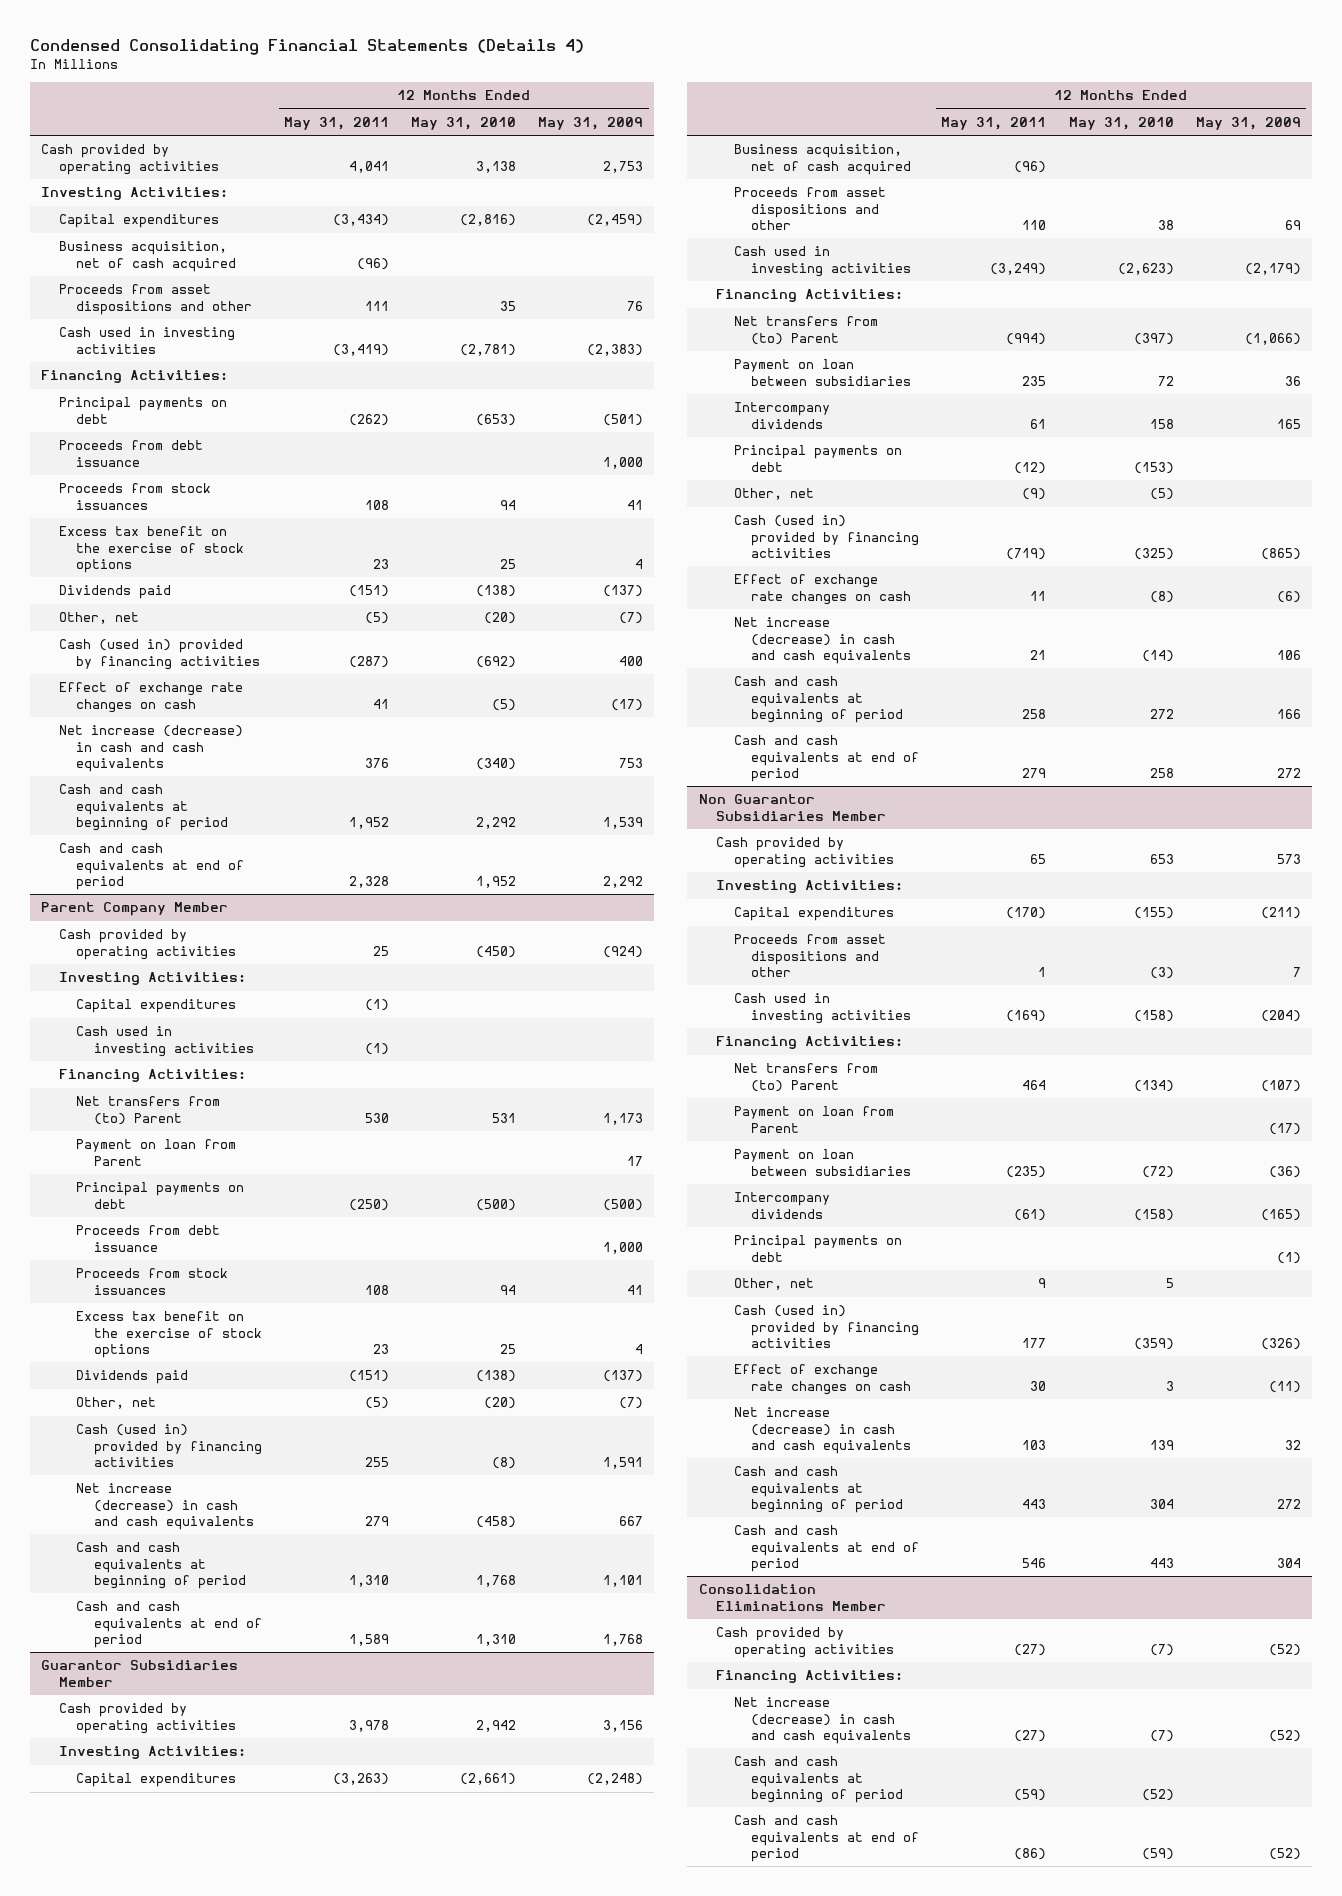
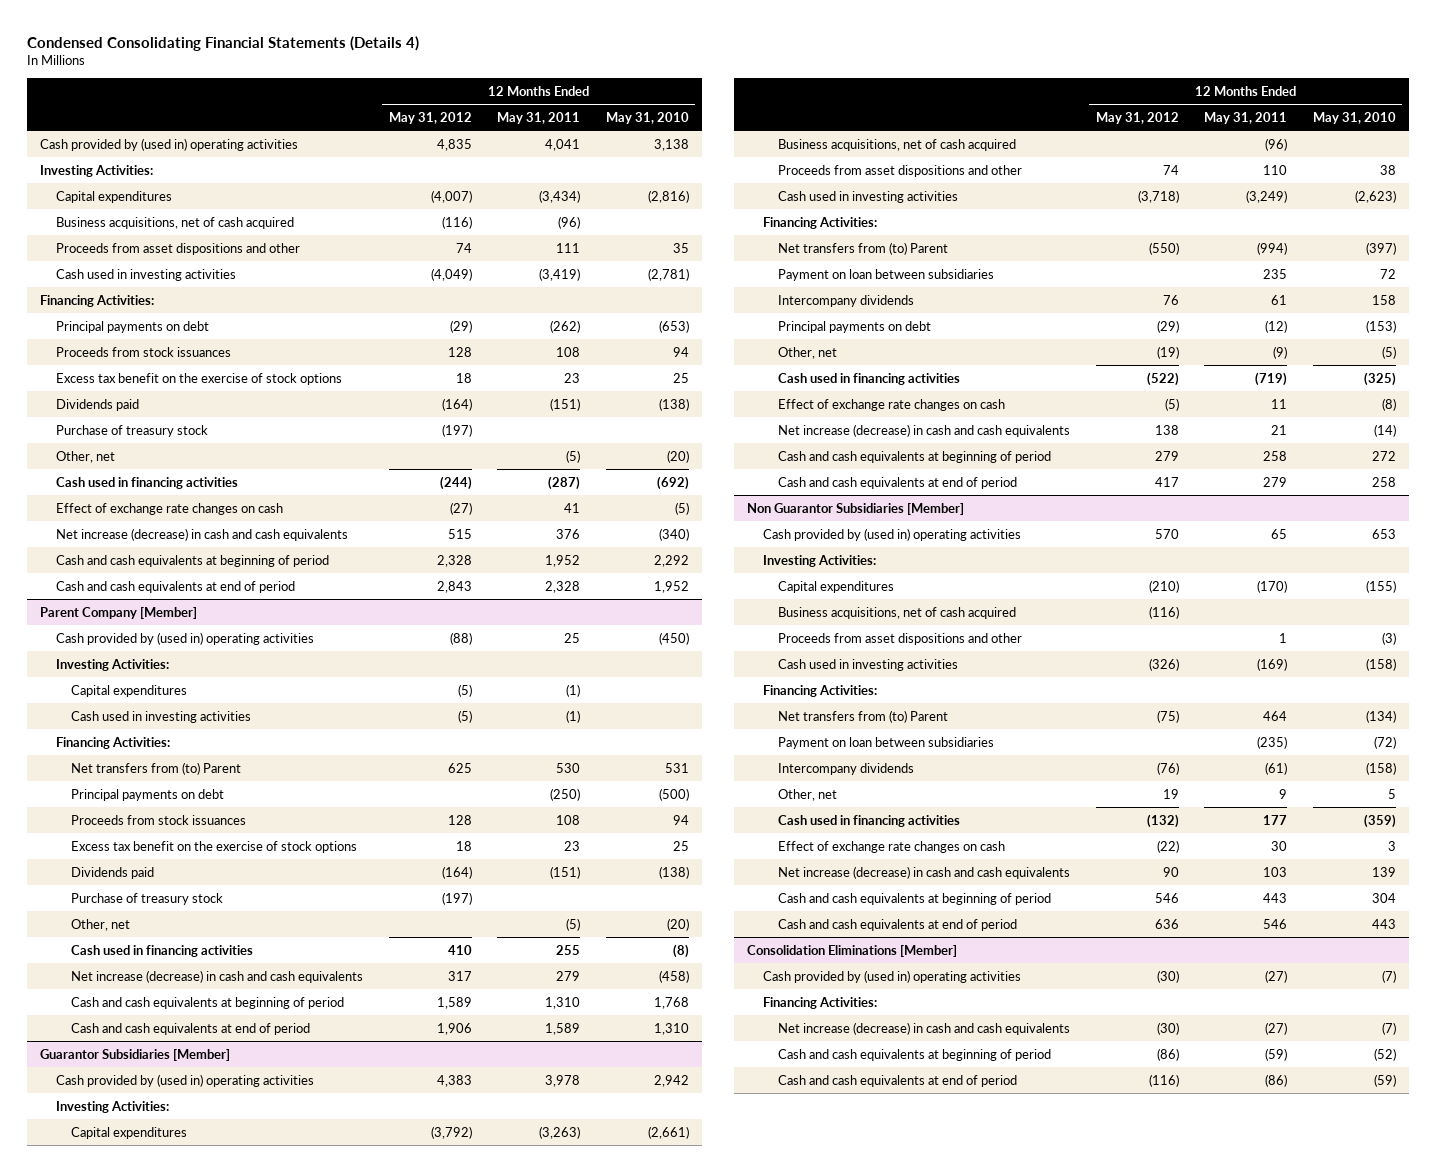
[538,116,644,130] May 31, 2009 -> none
none -> [388,111,472,124] May 31, 2012
[41,144,219,175] Cash provided by operating activities -> [40,137,299,151] Cash provided by (used in) operating activities
[58,241,237,272] Business acquisition, net of cash acquired -> [55,216,294,229] Business acquisitions, net of cash acquired
[58,440,203,467] Proceeds from debt issuance -> none
none -> [55,424,208,437] Purchase of treasury stock
[58,639,261,670] Cash (used in) provided by financing activities -> [55,476,238,489] Cash used in financing activities
[41,902,229,917] Parent Company Member -> [40,606,198,619] Parent Company [Member]
[58,929,237,960] Cash provided by operating activities -> [55,631,314,645] Cash provided by (used in) operating activities
[76,1139,237,1166] Payment on loan from Parent -> none
[76,1225,221,1252] Proceeds from debt issuance -> none
none -> [70,892,223,905] Purchase of treasury stock
[76,1424,262,1467] Cash (used in) provided by financing activities -> [70,944,253,957] Cash used in financing activities
[41,1660,239,1687] Guarantor Subsidiaries Member -> [40,1048,231,1061] Guarantor Subsidiaries [Member]
[58,1703,237,1734] Cash provided by operating activities -> [55,1073,314,1087] Cash provided by (used in) operating activities
[733,144,912,175] Business acquisition, net of cash acquired -> [777,138,1016,151] Business acquisitions, net of cash acquired
[733,515,920,558] Cash (used in) provided by financing activities -> [777,372,960,385] Cash used in financing activities
[698,794,887,821] Non Guarantor Subsidiaries Member -> [747,502,965,515] Non Guarantor Subsidiaries [Member]
[716,837,894,868] Cash provided by operating activities -> [762,527,1021,541] Cash provided by (used in) operating activities
none -> [777,606,1016,619] Business acquisitions, net of cash acquired
[733,1106,894,1133] Payment on loan from Parent -> none
[733,1235,902,1262] Principal payments on debt -> none
[733,1305,920,1348] Cash (used in) provided by financing activities -> [777,814,960,827] Cash used in financing activities
[698,1584,887,1611] Consolidation Eliminations Member -> [747,944,958,957] Consolidation Eliminations [Member]
[716,1627,894,1658] Cash provided by operating activities -> [762,969,1021,983] Cash provided by (used in) operating activities

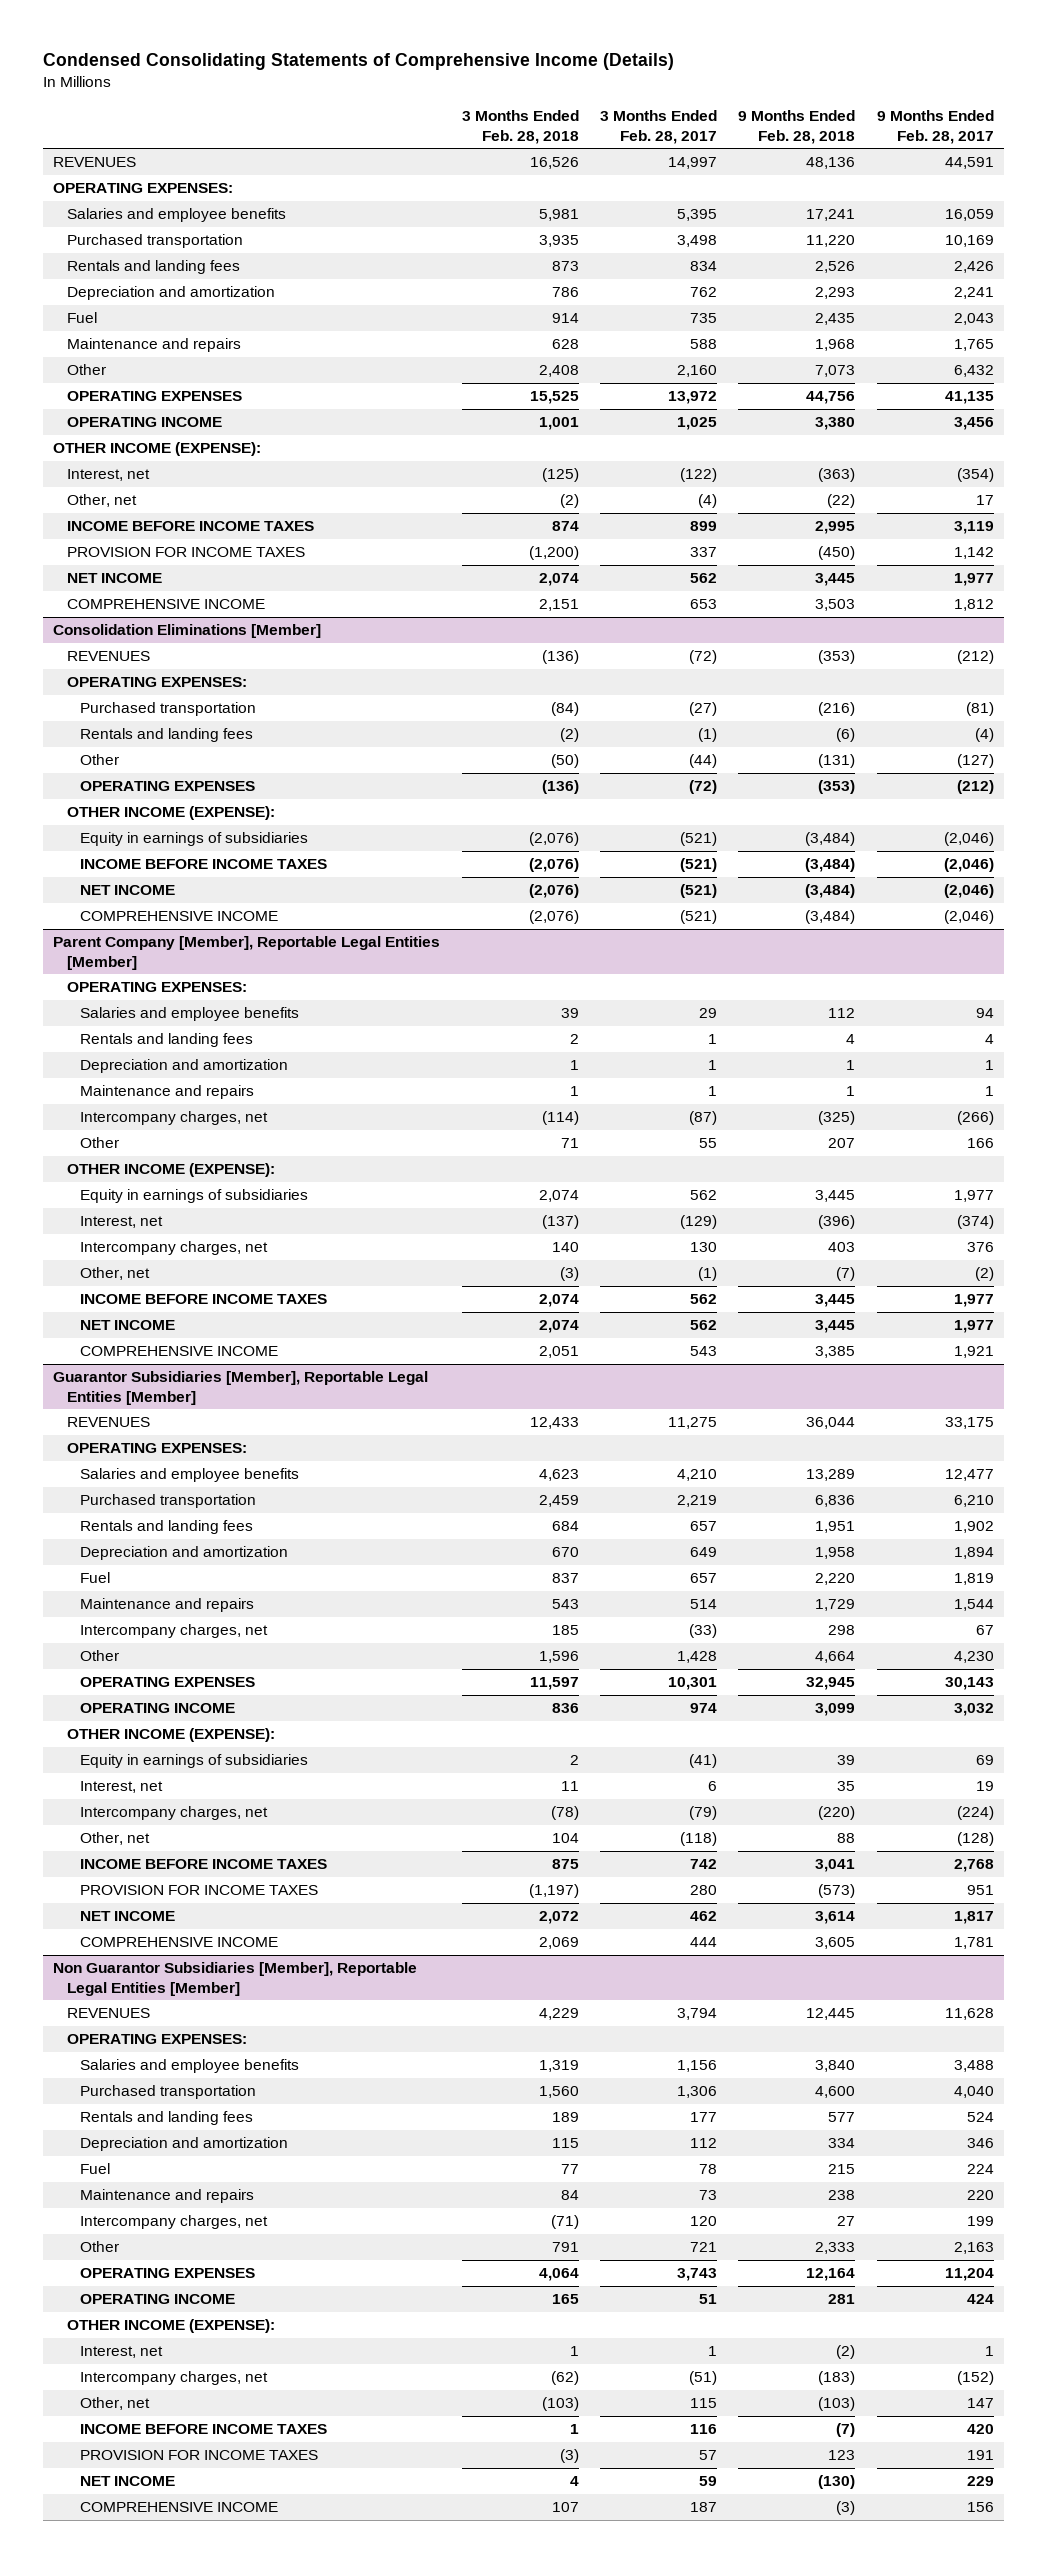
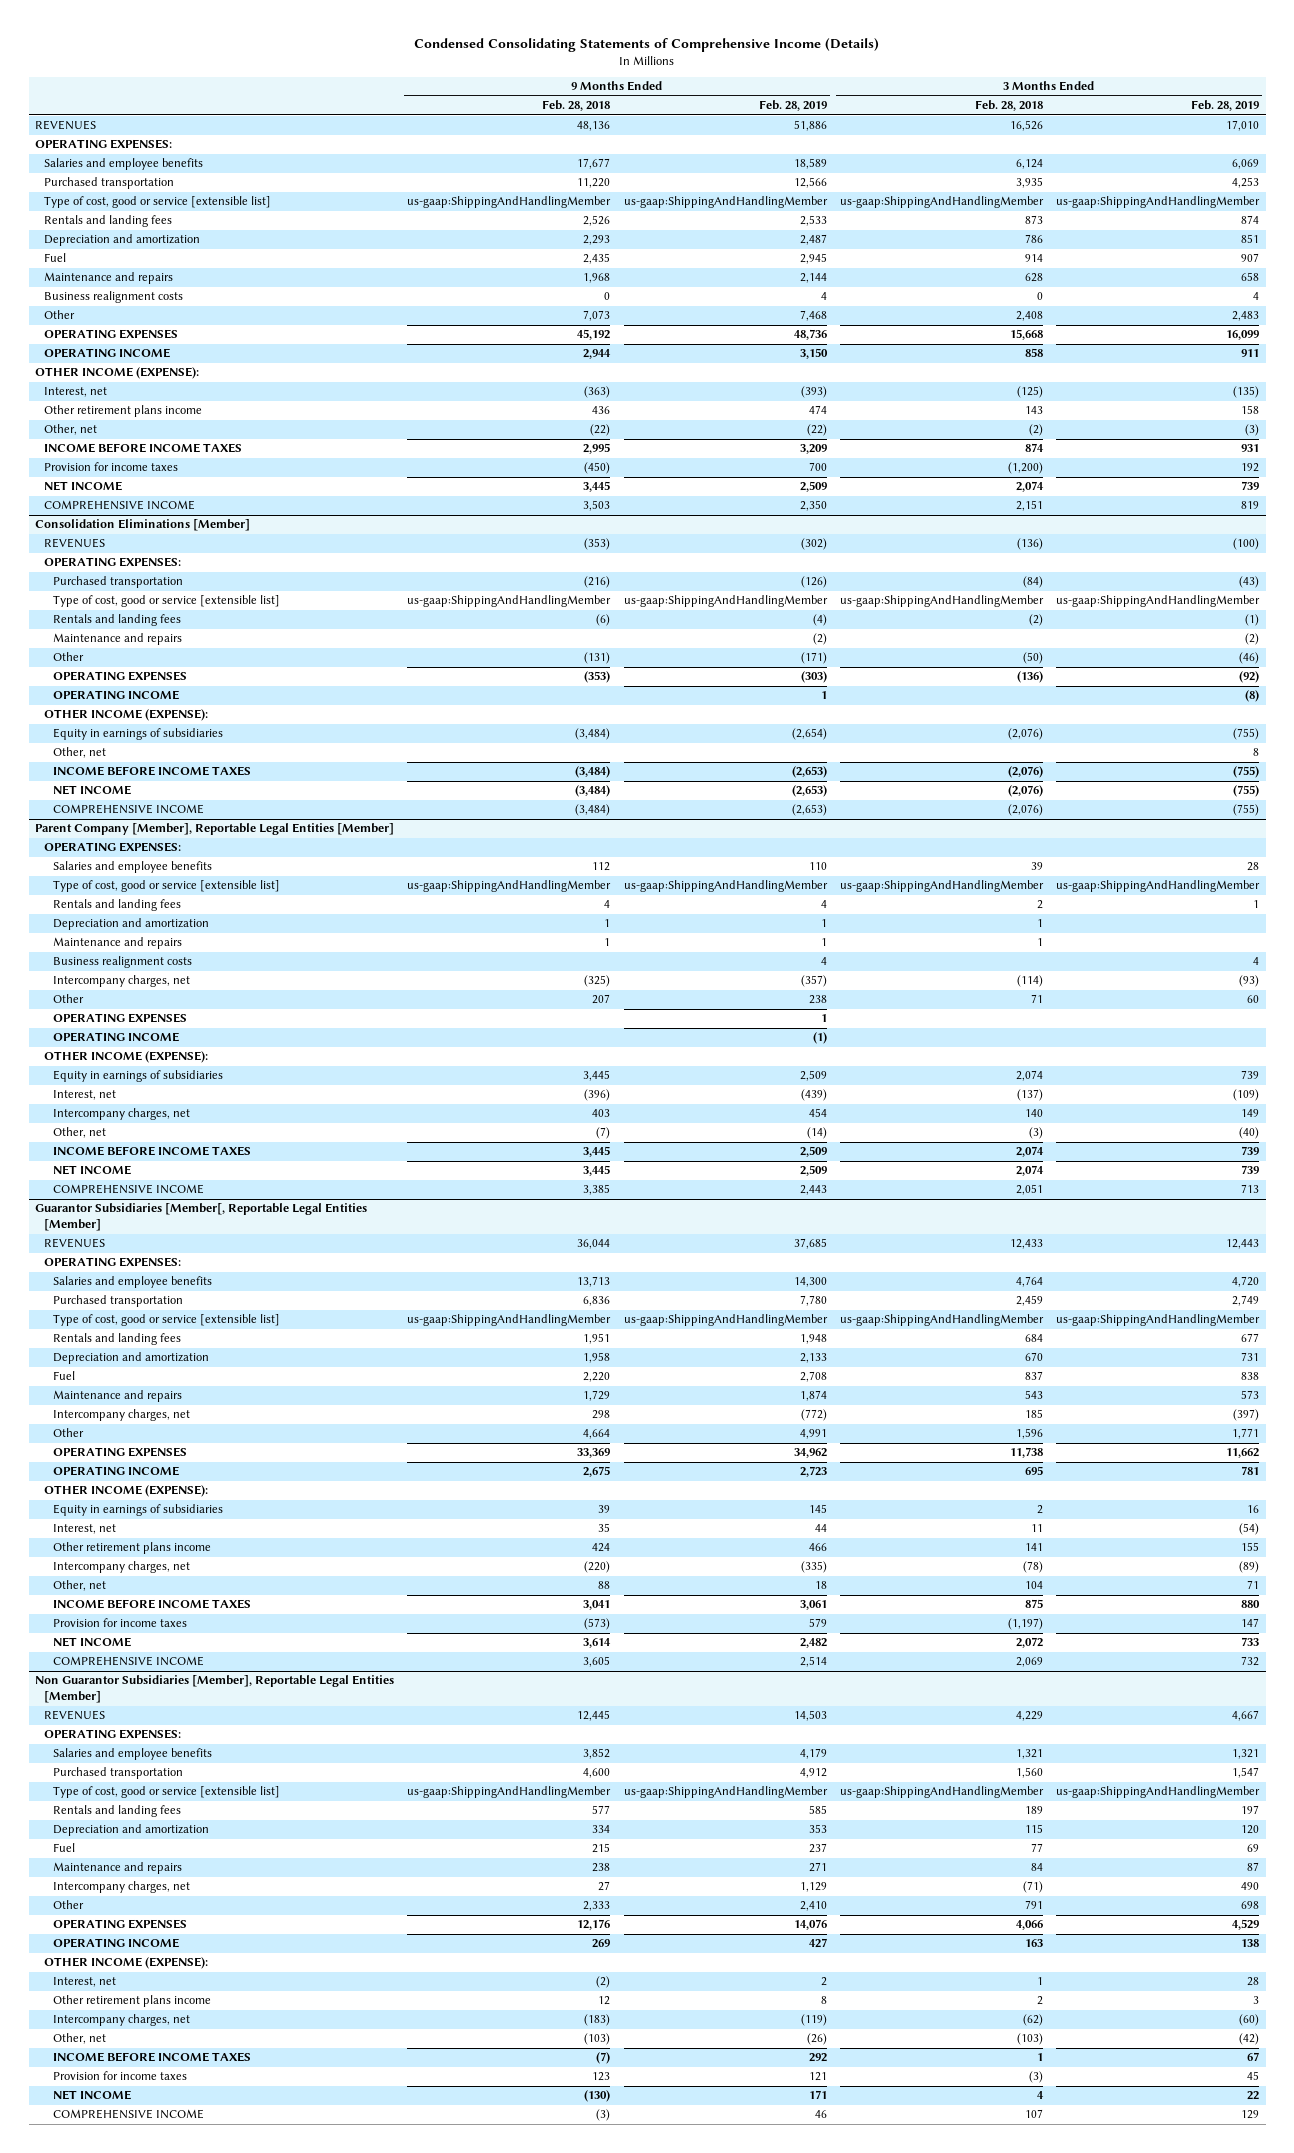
[599,109,717,144] 3 Months Ended Feb. 28, 2017 -> none
[876,109,994,144] 9 Months Ended Feb. 28, 2017 -> none
none -> [758,100,827,112] Feb. 28, 2019
none -> [1190,100,1259,112] Feb. 28, 2019
[538,209,579,222] 5,981 -> [1015,159,1043,170] 6,124
[806,209,856,222] 17,241 -> [577,158,611,170] 17,677
none -> [44,196,272,209] Type of cost, good or service [extensible list]
none -> [44,291,184,304] Business realignment costs
[529,391,579,405] 15,525 -> [1009,329,1043,341] 15,668
[806,391,856,405] 44,756 -> [577,329,611,341] 45,192
[538,417,579,431] 1,001 -> [1024,348,1043,358] 858
[815,417,856,431] 3,380 -> [583,349,612,360] 2,944
none -> [44,405,203,418] Other retirement plans income
[66,547,305,558] PROVISION FOR INCOME TAXES -> [44,462,179,472] Provision for income taxes
none -> [52,595,280,608] Type of cost, good or service [extensible list]
none -> [52,633,182,646] Maintenance and repairs
none -> [52,690,179,701] OPERATING INCOME
none -> [52,747,106,759] Other, net
none -> [52,880,280,893] Type of cost, good or service [extensible list]
none -> [52,956,192,969] Business realignment costs
none -> [52,1013,187,1024] OPERATING EXPENSES
none -> [52,1032,179,1043] OPERATING INCOME
[53,1371,429,1405] Guarantor Subsidiaries [Member], Reportable Legal Entities [Member] -> [35,1203,368,1232] Guarantor Subsidiaries [Member[, Reportable Legal Entities [Member]
[538,1469,579,1482] 4,623 -> [1015,1276,1043,1288] 4,764
[806,1469,856,1482] 13,289 -> [577,1276,611,1288] 13,713
none -> [52,1314,280,1327] Type of cost, good or service [extensible list]
[529,1677,579,1691] 11,597 -> [1009,1447,1043,1459] 11,738
[806,1677,856,1691] 32,945 -> [577,1448,611,1459] 33,369
[551,1703,579,1714] 836 -> [1024,1466,1043,1476] 695
[815,1703,856,1717] 3,099 -> [583,1466,611,1478] 2,675
none -> [52,1542,211,1555] Other retirement plans income
[80,1885,319,1896] PROVISION FOR INCOME TAXES -> [52,1618,187,1628] Provision for income taxes
[538,2060,579,2073] 1,319 -> [1015,1749,1043,1760] 1,321
[815,2060,856,2073] 3,840 -> [583,1748,611,1760] 3,852
none -> [52,1786,280,1799] Type of cost, good or service [extensible list]
[538,2268,579,2282] 4,064 -> [1015,1920,1043,1931] 4,066
[806,2268,856,2282] 12,164 -> [577,1919,611,1931] 12,176
[551,2294,579,2305] 165 -> [1024,1939,1043,1948] 163
[828,2294,856,2305] 281 -> [592,1939,611,1949] 269
none -> [52,1995,211,2008] Other retirement plans income
[80,2450,319,2461] PROVISION FOR INCOME TAXES -> [52,2071,187,2081] Provision for income taxes

